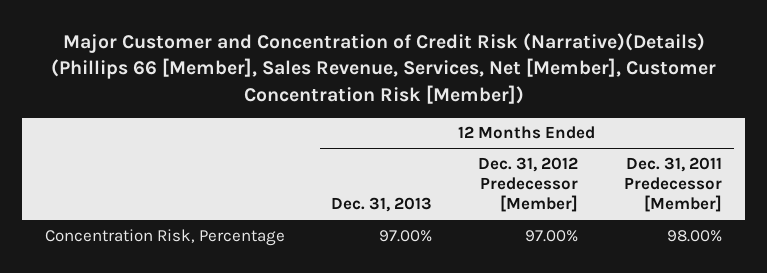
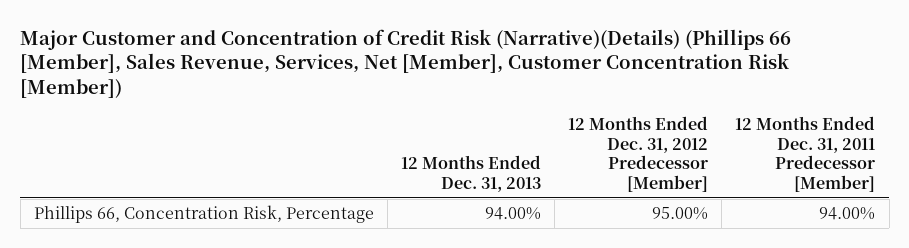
[44,228,285,246] Concentration Risk, Percentage -> [33,205,374,224] Phillips 66, Concentration Risk, Percentage
[379,229,433,242] 97.00% -> [484,207,541,221] 94.00%
[525,229,579,242] 97.00% -> [652,207,709,221] 95.00%
[667,229,723,242] 98.00% -> [819,207,876,221] 94.00%

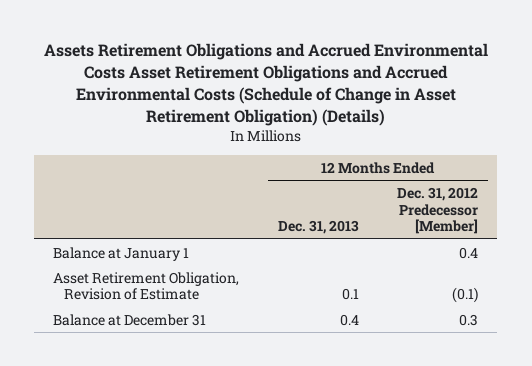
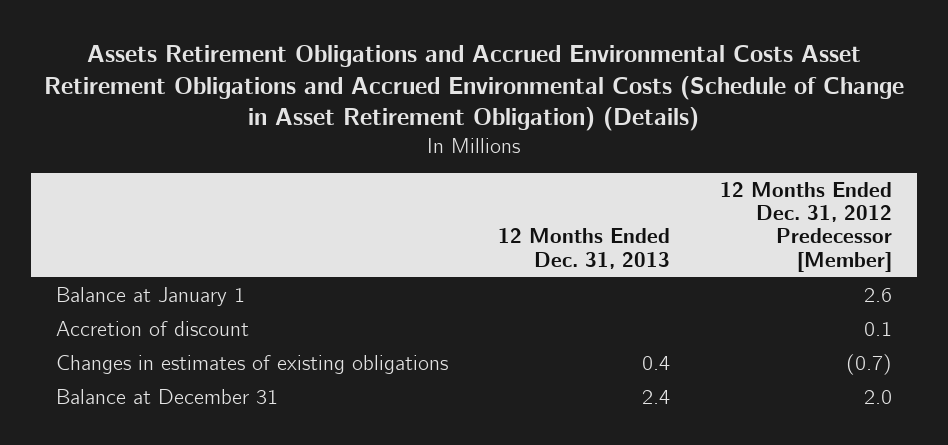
[459,246,479,259] 0.4 -> [864,288,893,303] 2.6
none -> [55,321,249,337] Accretion of discount
[53,271,240,301] Asset Retirement Obligation, Revision of Estimate -> [55,355,448,375] Changes in estimates of existing obligations
[341,288,359,301] 0.1 -> [642,356,671,371] 0.4
[452,287,479,304] (0.1) -> [846,354,893,376] (0.7)
[339,313,359,326] 0.4 -> [642,390,671,405] 2.4
[459,313,479,326] 0.3 -> [864,390,893,405] 2.0

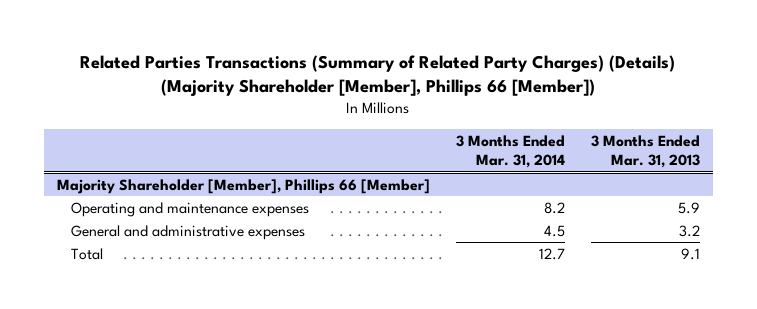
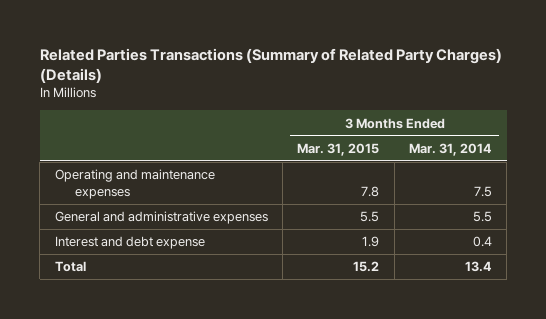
[80,54,676,97] Related Parties Transactions (Summary of Related Party Charges) (Details) (Majority Shareholder [Member], Phillips 66 [Member]) -> [39,47,502,83] Related Parties Transactions (Summary of Related Party Charges) (Details)
[591,134,701,169] 3 Months Ended Mar. 31, 2013 -> none
none -> [297,142,380,156] Mar. 31, 2015
[56,178,430,194] Majority Shareholder [Member], Phillips 66 [Member] -> none
[543,201,565,214] 8.2 -> [473,185,492,197] 7.5
[543,224,565,237] 4.5 -> [472,211,492,223] 5.5
none -> [54,236,205,250] Interest and debt expense
[538,247,565,260] 12.7 -> [464,261,492,273] 13.4

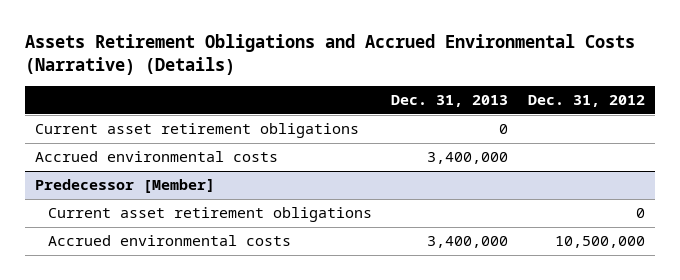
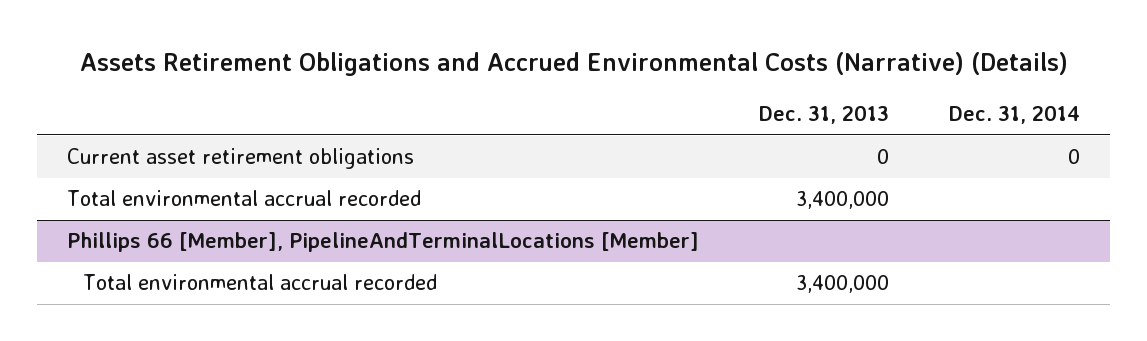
[528,94,646,107] Dec. 31, 2012 -> none
none -> [949,104,1081,124] Dec. 31, 2014
[34,179,215,194] Predecessor [Member] -> none
[47,207,372,223] Current asset retirement obligations -> none
[34,151,278,163] Accrued environmental costs -> [66,190,421,207] Total environmental accrual recorded
none -> [66,232,699,253] Phillips 66 [Member], PipelineAndTerminalLocations [Member]
[47,235,291,247] Accrued environmental costs -> [82,274,437,291] Total environmental accrual recorded

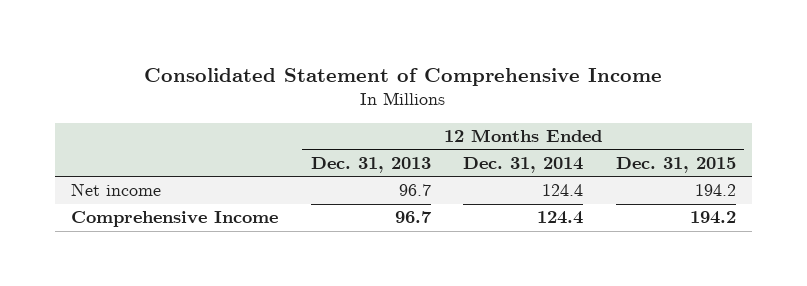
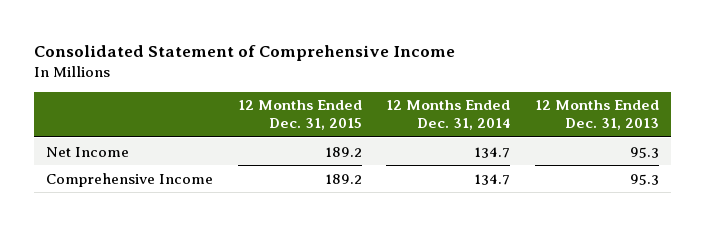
[71,183,162,197] Net income -> [45,146,129,157] Net Income
[398,184,431,197] 96.7 -> [629,146,659,158] 95.3
[542,184,584,197] 124.4 -> [474,146,511,158] 134.7
[694,184,736,197] 194.2 -> [324,146,362,157] 189.2
[394,211,432,224] 96.7 -> [629,173,659,185] 95.3
[537,211,584,225] 124.4 -> [474,173,511,185] 134.7
[689,211,736,225] 194.2 -> [324,173,362,184] 189.2

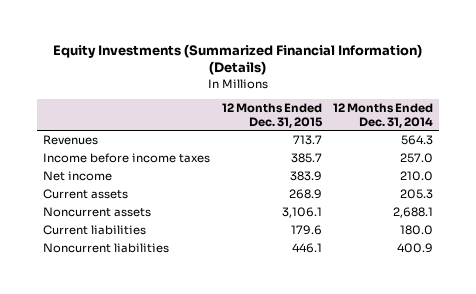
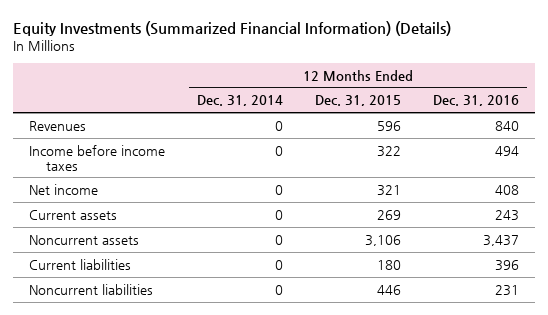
none -> [433,95,520,107] Dec. 31, 2016
[292,134,322,145] 713.7 -> [377,120,402,131] 596
[401,134,434,145] 564.3 -> [275,120,284,131] 0
[290,152,322,163] 385.7 -> [377,145,402,157] 322
[400,152,434,163] 257.0 -> [275,145,284,156] 0
[289,170,322,181] 383.9 -> [377,184,402,196] 321
[400,170,434,181] 210.0 -> [275,184,284,195] 0
[288,188,322,199] 268.9 -> [377,209,402,220] 269
[400,188,434,199] 205.3 -> [275,209,284,220] 0
[281,206,322,218] 3,106.1 -> [365,234,402,246] 3,106
[393,206,434,218] 2,688.1 -> [275,234,284,245] 0
[290,224,322,235] 179.6 -> [377,259,402,270] 180
[400,224,434,235] 180.0 -> [275,259,284,270] 0
[291,242,322,253] 446.1 -> [377,284,402,295] 446
[397,242,434,253] 400.9 -> [275,284,284,295] 0

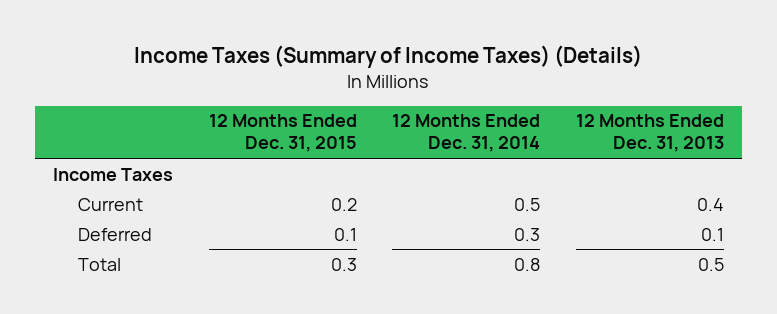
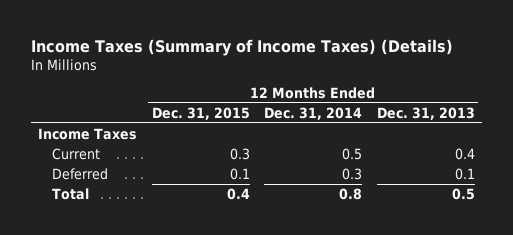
[330,197,357,211] 0.2 -> [229,147,250,160] 0.3
[330,257,357,271] 0.3 -> [226,187,250,200] 0.4

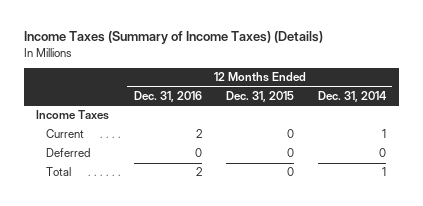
[376,106,475,120] Dec. 31, 2013 -> none
none -> [133,91,202,103] Dec. 31, 2016
[229,147,250,160] 0.3 -> [286,129,294,139] 0
[342,147,363,160] 0.5 -> [382,129,387,139] 1
[229,167,250,180] 0.1 -> [286,148,294,158] 0
[342,167,363,180] 0.3 -> [379,148,387,158] 0
[226,187,250,200] 0.4 -> [286,167,294,177] 0
[339,187,363,200] 0.8 -> [382,167,387,177] 1

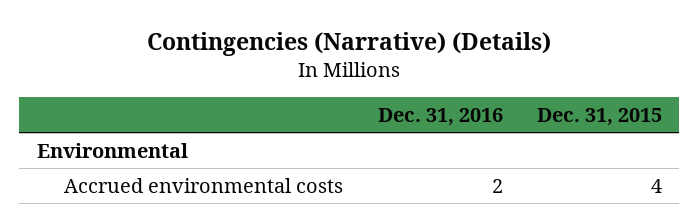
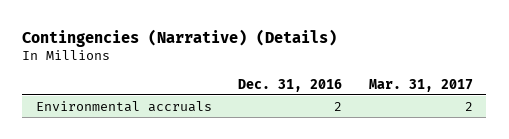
[537,107,663,126] Dec. 31, 2015 -> none
none -> [369,78,474,92] Mar. 31, 2017
[36,142,188,158] Environmental -> none
[64,177,344,193] Accrued environmental costs -> [35,101,212,113] Environmental accruals

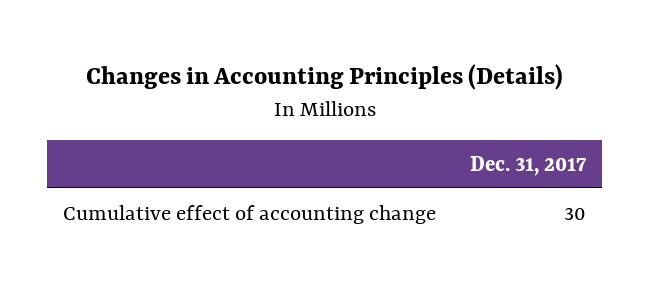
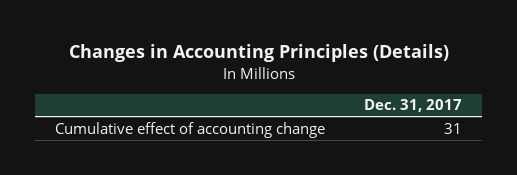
[563,206,586,220] 30 -> [444,122,463,134] 31

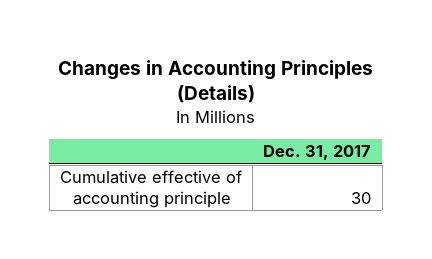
[54,121,325,138] Cumulative effect of accounting change -> [60,170,243,208] Cumulative effective of accounting principle
[444,122,463,134] 31 -> [351,191,372,204] 30

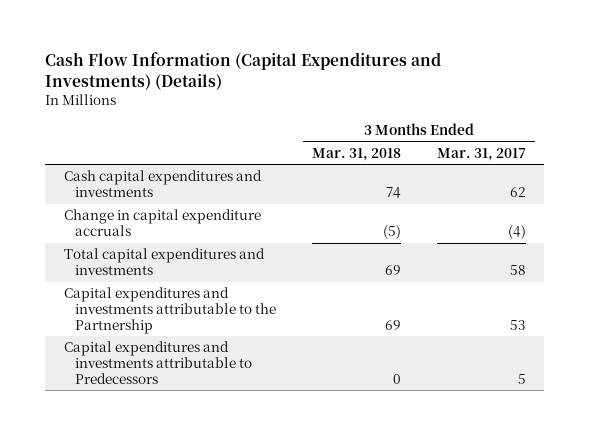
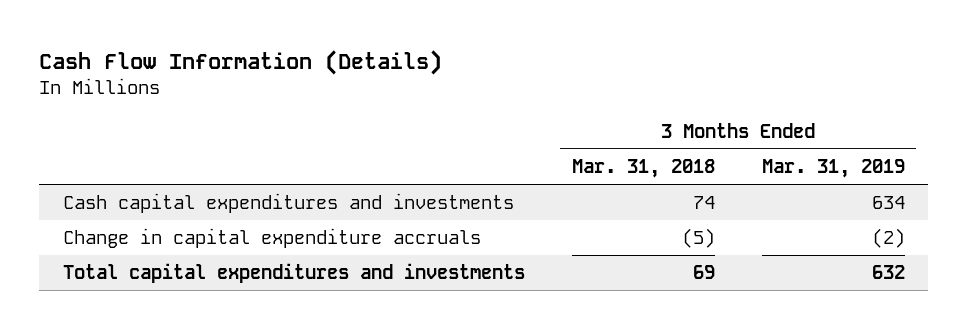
[45,52,442,91] Cash Flow Information (Capital Expenditures and Investments) (Details) -> [39,49,443,75] Cash Flow Information (Details)
[436,147,526,161] Mar. 31, 2017 -> none
none -> [761,159,905,179] Mar. 31, 2019
[63,287,276,334] Capital expenditures and investments attributable to the Partnership -> none
[63,341,252,384] Capital expenditures and investments attributable to Predecessors -> none

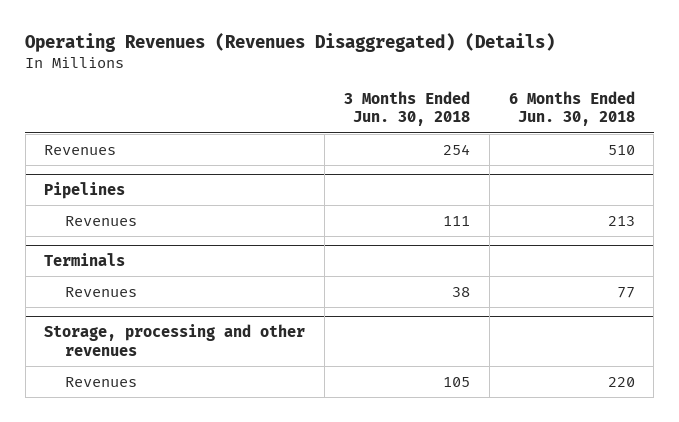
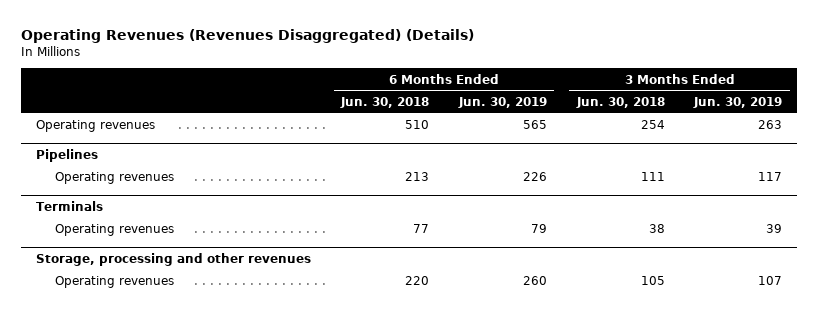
none -> [457,97,547,109] Jun. 30, 2019
none -> [693,97,783,109] Jun. 30, 2019
[44,144,117,155] Revenues -> [36,120,156,133] Operating revenues
[64,215,137,226] Revenues -> [54,172,174,185] Operating revenues
[64,286,137,297] Revenues -> [54,224,174,237] Operating revenues
[64,376,137,387] Revenues -> [54,276,174,289] Operating revenues

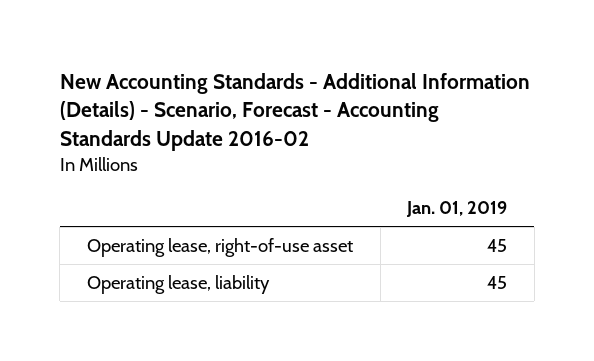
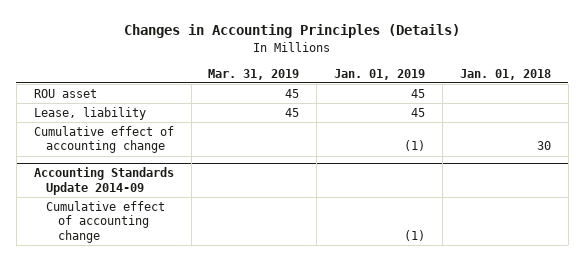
[59,72,530,151] New Accounting Standards - Additional Information (Details) - Scenario, Forecast - Accounting Standards Update 2016-02 -> [124,24,461,39] Changes in Accounting Principles (Details)
none -> [208,68,300,80] Mar. 31, 2019
none -> [459,68,551,80] Jan. 01, 2018
[87,237,354,257] Operating lease, right-of-use asset -> [33,89,97,99] ROU asset
[87,274,271,294] Operating lease, liability -> [33,107,146,121] Lease, liability
none -> [33,126,174,154] Cumulative effect of accounting change
none -> [33,167,174,195] Accounting Standards Update 2014-09
none -> [45,201,165,243] Cumulative effect of accounting change

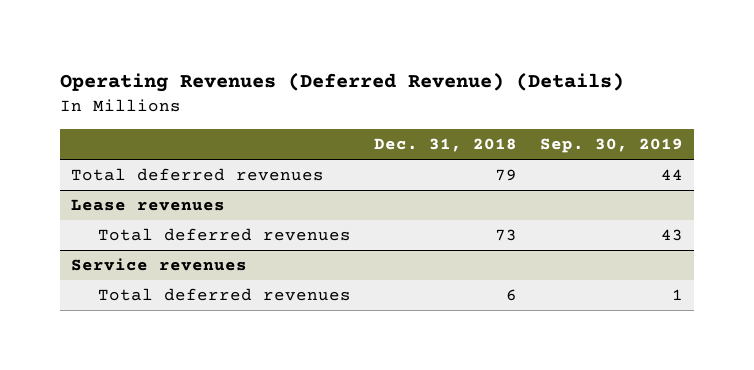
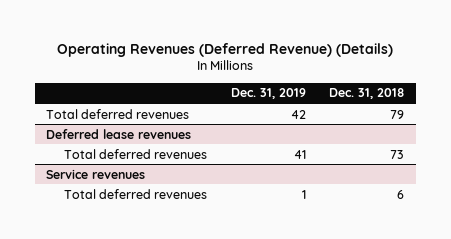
[540,138,684,154] Sep. 30, 2019 -> none
none -> [230,88,306,100] Dec. 31, 2019
[71,199,226,212] Lease revenues -> [46,128,192,139] Deferred lease revenues

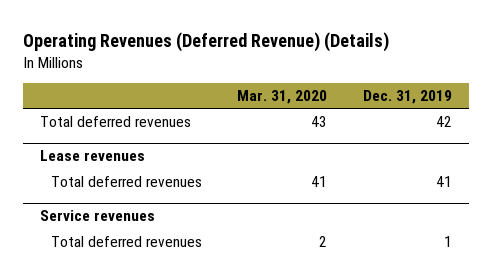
[329,88,405,100] Dec. 31, 2018 -> none
none -> [237,90,328,105] Mar. 31, 2020
[46,128,192,139] Deferred lease revenues -> [40,150,146,162] Lease revenues

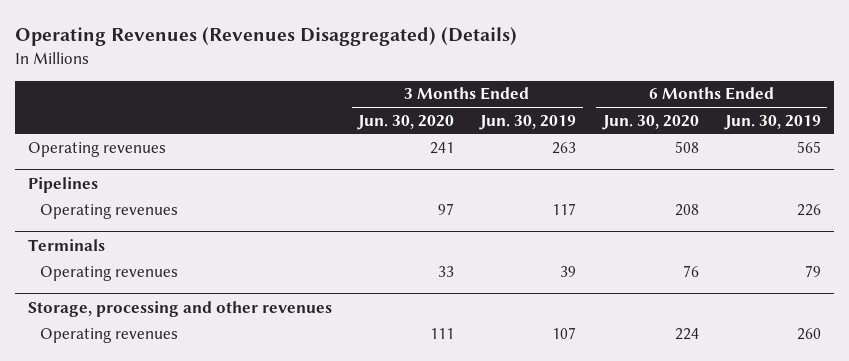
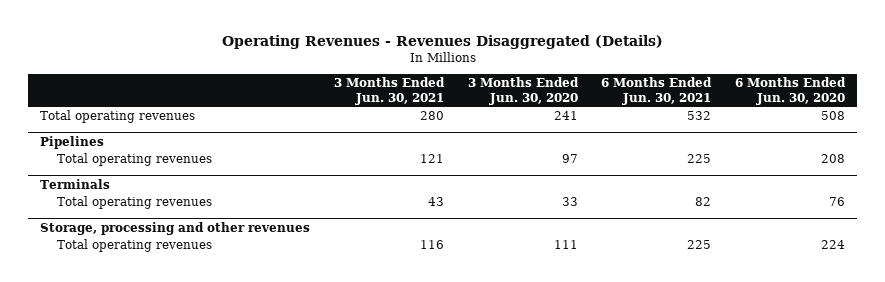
[14,26,517,46] Operating Revenues (Revenues Disaggregated) (Details) -> [221,35,663,50] Operating Revenues - Revenues Disaggregated (Details)
[479,114,577,130] Jun. 30, 2019 -> none
[723,114,821,130] Jun. 30, 2019 -> none
none -> [333,77,445,105] 3 Months Ended Jun. 30, 2021
none -> [601,77,713,105] 6 Months Ended Jun. 30, 2021
[27,141,166,157] Operating revenues -> [40,110,196,124] Total operating revenues
[40,203,179,219] Operating revenues -> [57,153,213,167] Total operating revenues
[40,265,179,281] Operating revenues -> [57,196,213,210] Total operating revenues
[40,327,179,343] Operating revenues -> [57,239,213,253] Total operating revenues

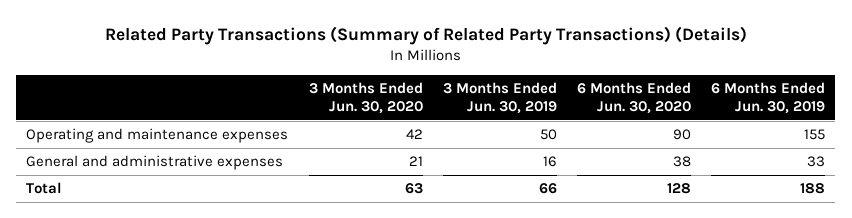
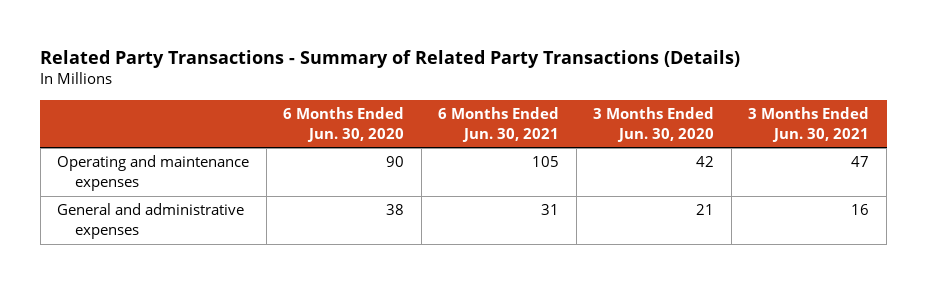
[104,25,747,45] Related Party Transactions (Summary of Related Party Transactions) (Details) -> [40,49,741,68] Related Party Transactions - Summary of Related Party Transactions (Details)
[442,82,557,114] 3 Months Ended Jun. 30, 2019 -> none
[711,82,826,114] 6 Months Ended Jun. 30, 2019 -> none
none -> [438,106,560,142] 6 Months Ended Jun. 30, 2021
none -> [748,106,870,142] 3 Months Ended Jun. 30, 2021
[26,182,63,195] Total -> none

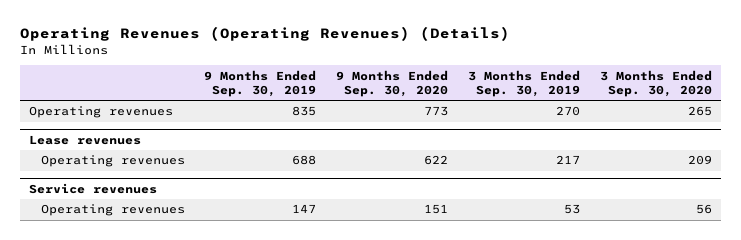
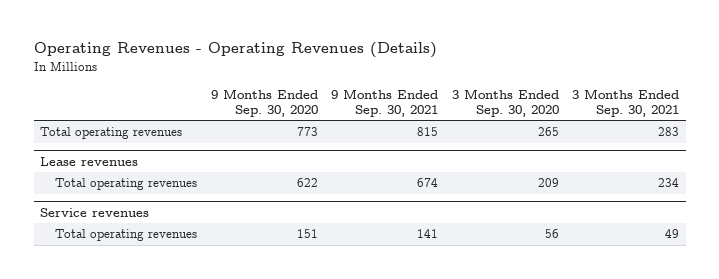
[19,25,510,41] Operating Revenues (Operating Revenues) (Details) -> [33,42,437,59] Operating Revenues - Operating Revenues (Details)
[204,69,317,98] 9 Months Ended Sep. 30, 2019 -> none
[467,69,580,98] 3 Months Ended Sep. 30, 2019 -> none
none -> [331,88,439,117] 9 Months Ended Sep. 30, 2021
none -> [572,88,680,117] 3 Months Ended Sep. 30, 2021
[29,106,174,119] Operating revenues -> [40,127,183,140] Total operating revenues
[40,155,185,168] Operating revenues -> [55,178,198,191] Total operating revenues
[40,204,185,217] Operating revenues -> [55,229,198,242] Total operating revenues

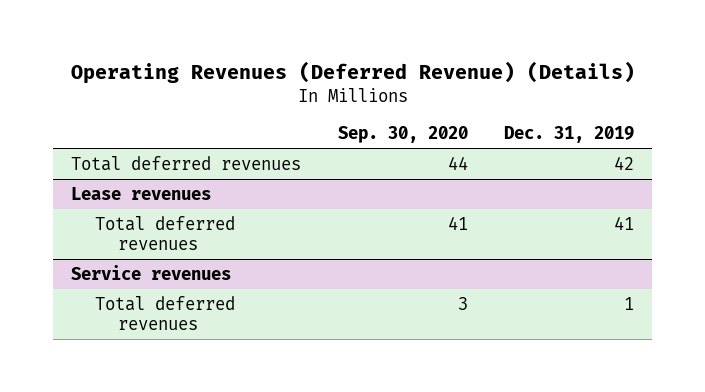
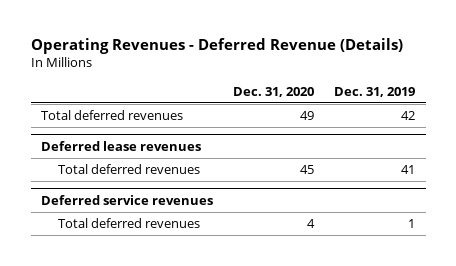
[70,61,635,85] Operating Revenues (Deferred Revenue) (Details) -> [30,38,403,55] Operating Revenues - Deferred Revenue (Details)
[337,126,468,144] Sep. 30, 2020 -> none
none -> [233,86,315,97] Dec. 31, 2020
[71,186,212,200] Lease revenues -> [40,140,201,151] Deferred lease revenues
[71,264,232,280] Service revenues -> [40,194,213,205] Deferred service revenues

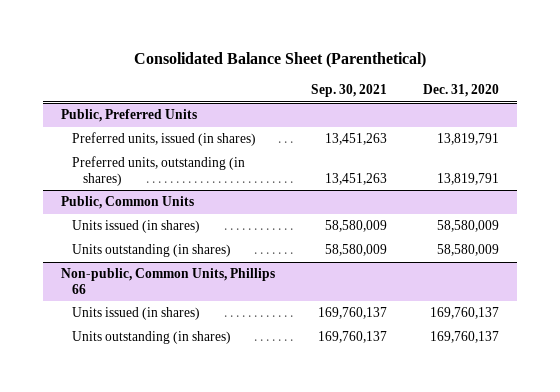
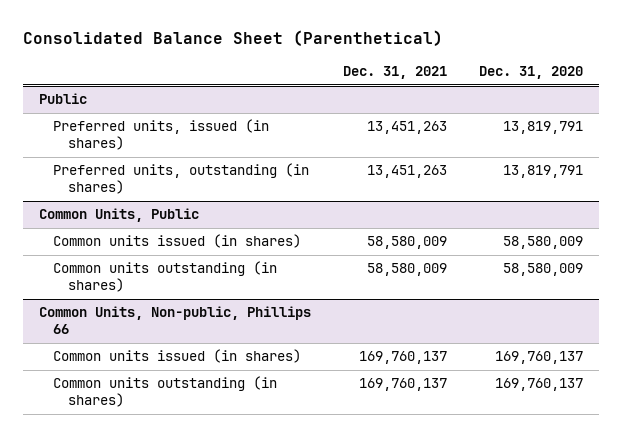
[311,84,388,98] Sep. 30, 2021 -> none
none -> [342,66,447,80] Dec. 31, 2021
[61,109,198,123] Public, Preferred Units -> none
none -> [38,93,87,105] Public
[61,196,195,210] Public, Common Units -> [38,208,199,223] Common Units, Public
[71,220,200,234] Units issued (in shares) -> [53,234,302,249] Common units issued (in shares)
[71,244,231,258] Units outstanding (in shares) -> [53,261,278,293] Common units outstanding (in shares)
[61,268,276,295] Non-public, Common Units, Phillips 66 -> [38,306,311,335] Common Units, Non-public, Phillips 66
[71,307,200,321] Units issued (in shares) -> [53,349,302,364] Common units issued (in shares)
[71,331,231,345] Units outstanding (in shares) -> [53,376,278,408] Common units outstanding (in shares)

